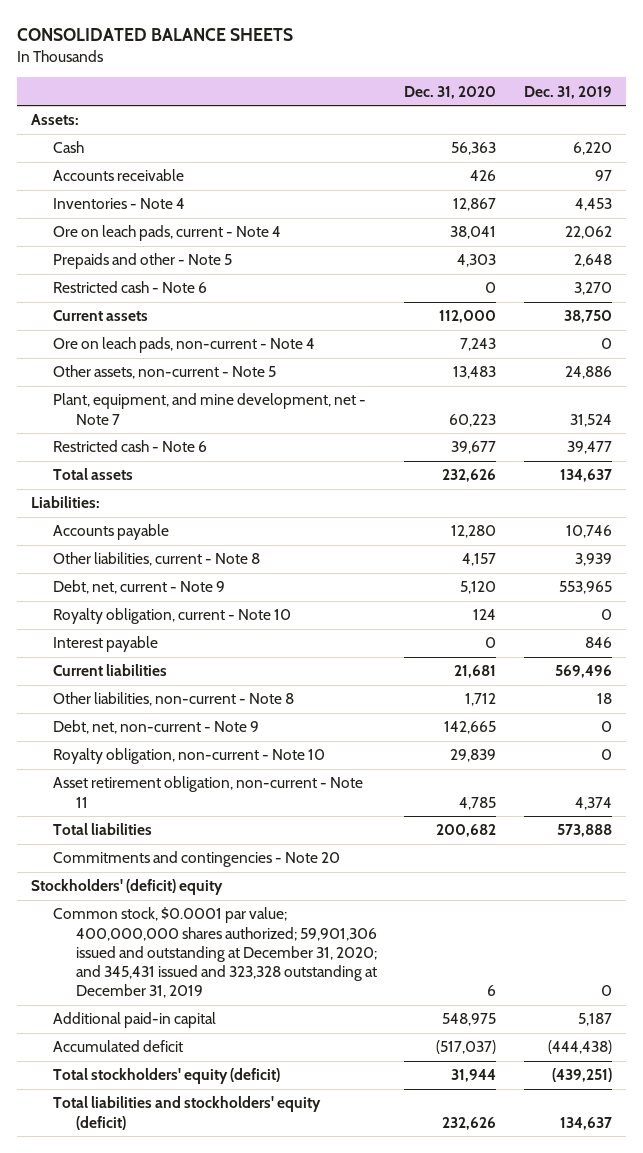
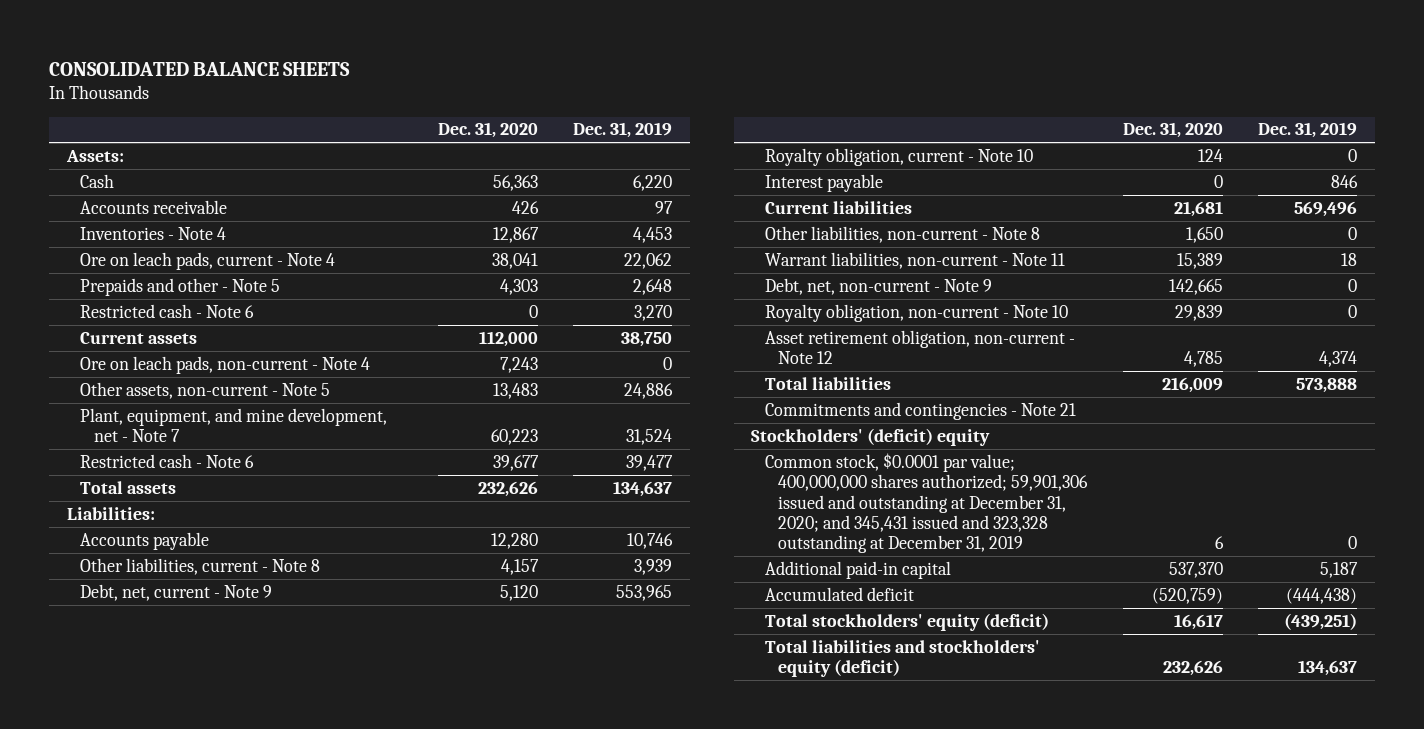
[465,693,497,707] 1,712 -> [1185,226,1223,243] 1,650
[596,693,612,705] 18 -> [1348,226,1358,240] 0
none -> [764,251,1065,269] Warrant liabilities, non-current - Note 11
[53,776,364,808] Asset retirement obligation, non-current - Note 11 -> [764,329,1075,365] Asset retirement obligation, non-current - Note 12
[436,824,497,838] 200,682 -> [1161,376,1223,393] 216,009
[53,851,341,868] Commitments and contingencies - Note 20 -> [764,401,1076,420] Commitments and contingencies - Note 21
[442,1013,497,1027] 548,975 -> [1168,561,1223,578] 537,370
[436,1040,497,1055] (517,037) -> [1151,587,1223,604] (520,759)
[451,1069,497,1083] 31,944 -> [1173,613,1223,630] 16,617

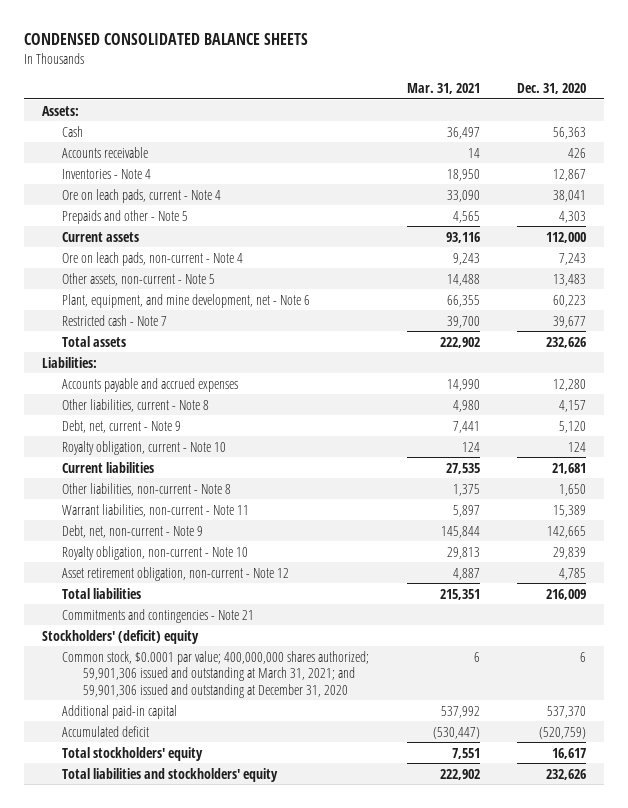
[48,61,350,76] CONSOLIDATED BALANCE SHEETS -> [23,32,308,45] CONDENSED CONSOLIDATED BALANCE SHEETS
[573,122,673,139] Dec. 31, 2019 -> none
none -> [406,82,480,94] Mar. 31, 2021
[80,303,255,318] Restricted cash - Note 6 -> none
[80,407,388,443] Plant, equipment, and mine development, net - Note 7 -> [62,293,311,308] Plant, equipment, and mine development, net - Note 6
[80,453,255,468] Restricted cash - Note 6 -> [62,314,168,326] Restricted cash - Note 7
[80,531,210,550] Accounts payable -> [62,377,239,392] Accounts payable and accrued expenses
[764,173,883,192] Interest payable -> none
[764,452,1089,554] Common stock, $0.0001 par value; 400,000,000 shares authorized; 59,901,306 issued and outstanding at December 31, 2020; and 345,431 issued and 323,328 outstanding at December 31, 2019 -> [62,650,370,698] Common stock, $0.0001 par value; 400,000,000 shares authorized; 59,901,306 issued and outstanding at March 31, 2021; and 59,901,306 issued and outstanding at December 31, 2020
[764,612,1049,631] Total stockholders' equity (deficit) -> [62,746,204,761] Total stockholders' equity
[764,639,1040,678] Total liabilities and stockholders' equity (deficit) -> [62,767,279,782] Total liabilities and stockholders' equity

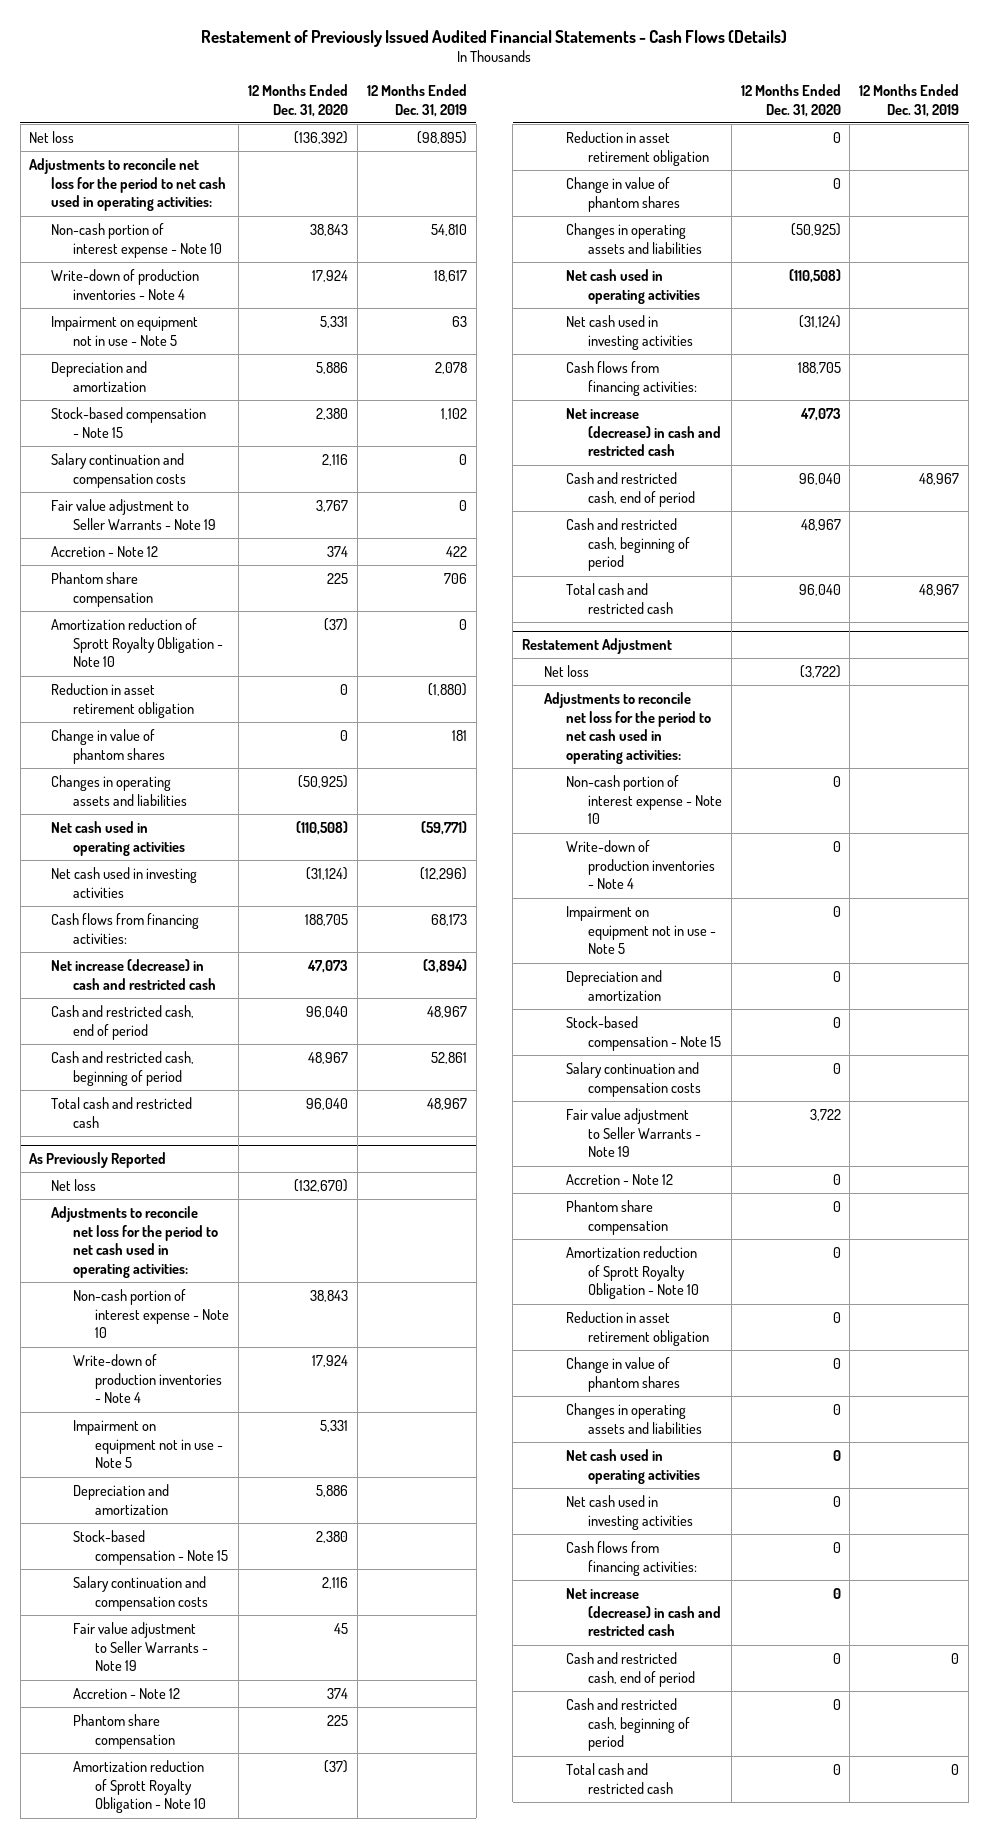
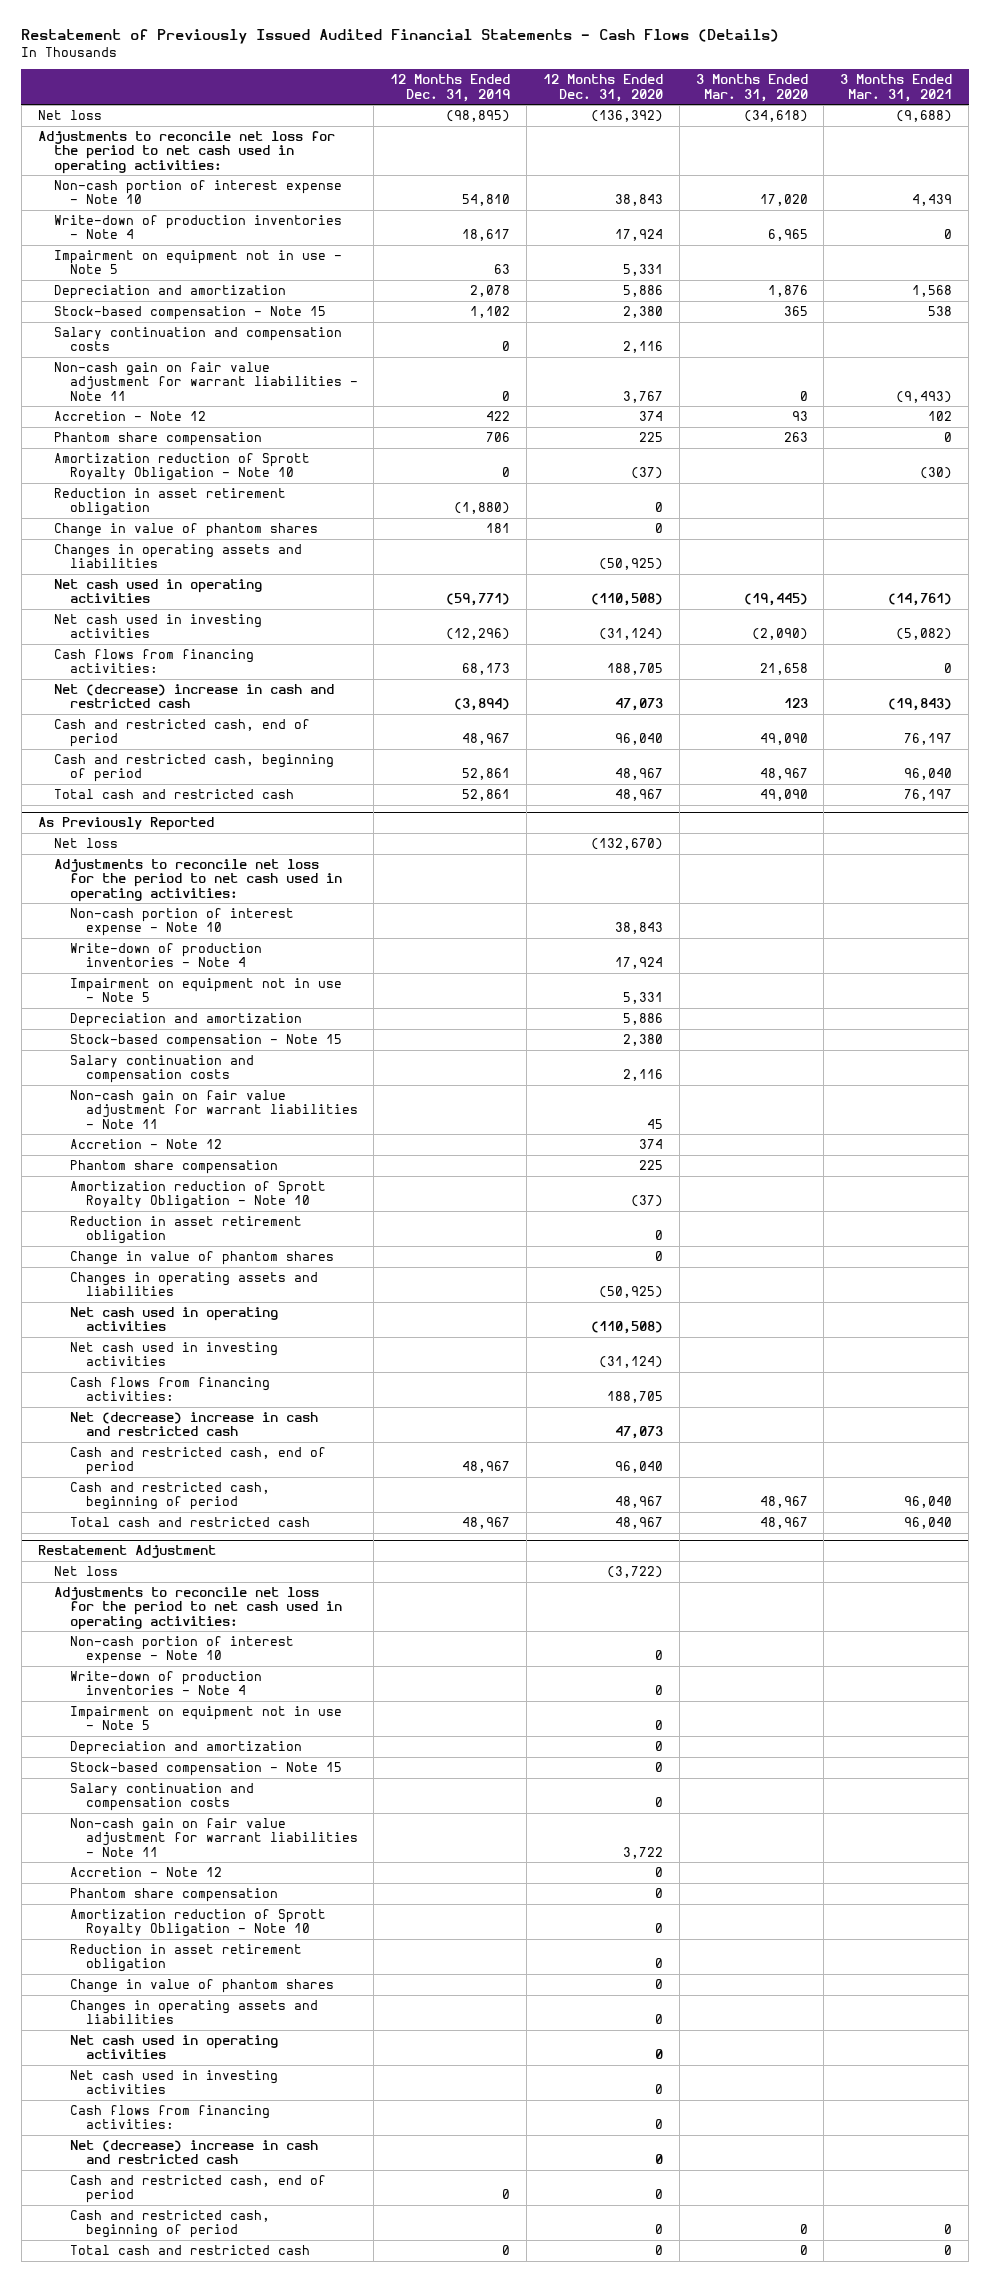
none -> [695,74,808,102] 3 Months Ended Mar. 31, 2020
none -> [840,74,953,102] 3 Months Ended Mar. 31, 2021
[51,498,217,530] Fair value adjustment to Seller Warrants - Note 19 -> [53,362,358,401] Non-cash gain on fair value adjustment for warrant liabilities - Note 11
[51,958,217,990] Net increase (decrease) in cash and restricted cash -> [53,684,334,709] Net (decrease) increase in cash and restricted cash
[305,1097,348,1110] 96,040 -> [614,789,663,802] 48,967
[426,1097,467,1110] 48,967 -> [462,789,511,802] 52,861
[73,1621,209,1672] Fair value adjustment to Seller Warrants - Note 19 -> [69,1090,358,1129] Non-cash gain on fair value adjustment for warrant liabilities - Note 11
[565,407,721,457] Net increase (decrease) in cash and restricted cash -> [69,1412,318,1437] Net (decrease) increase in cash and restricted cash
[798,583,841,596] 96,040 -> [614,1517,663,1530] 48,967
[565,1107,701,1158] Fair value adjustment to Seller Warrants - Note 19 -> [69,1818,358,1857] Non-cash gain on fair value adjustment for warrant liabilities - Note 11
[565,1587,721,1637] Net increase (decrease) in cash and restricted cash -> [69,2140,318,2165] Net (decrease) increase in cash and restricted cash

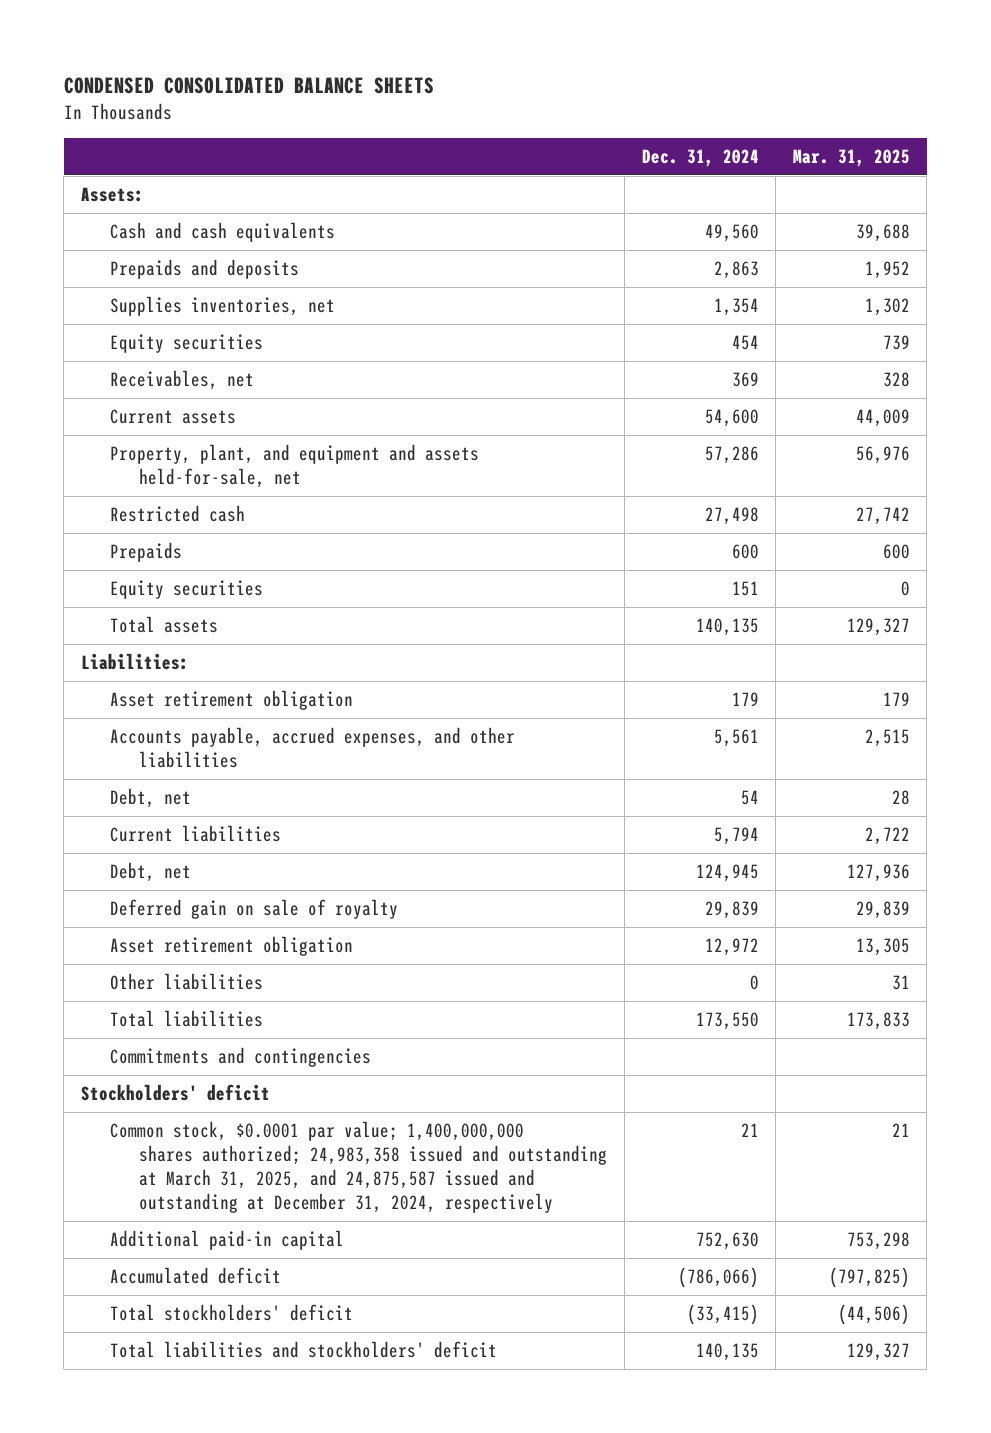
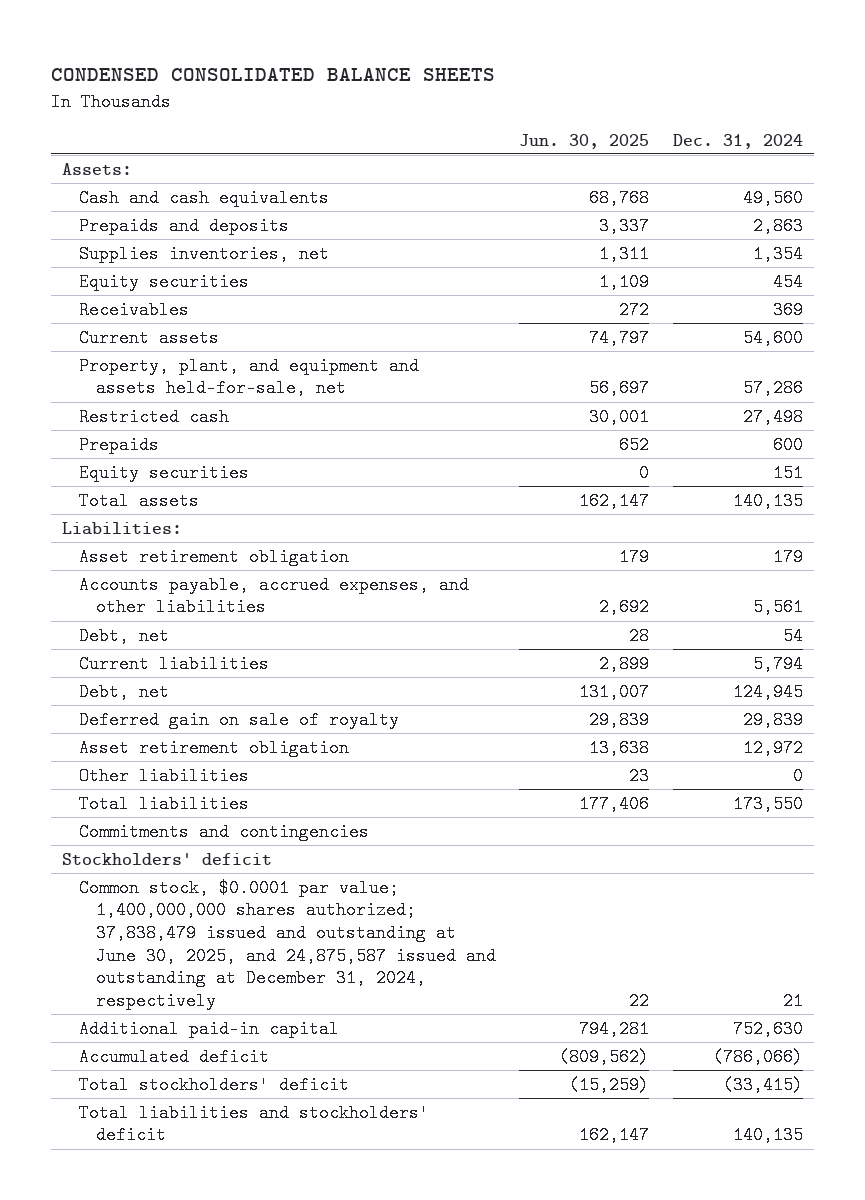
[792,149,910,168] Mar. 31, 2025 -> none
none -> [519,133,650,149] Jun. 30, 2025
[110,370,255,391] Receivables, net -> [79,300,190,319] Receivables
[110,1121,608,1214] Common stock, $0.0001 par value; 1,400,000,000 shares authorized; 24,983,358 issued and outstanding at March 31, 2025, and 24,875,587 issued and outstanding at December 31, 2024, respectively -> [79,878,497,1010] Common stock, $0.0001 par value; 1,400,000,000 shares authorized; 37,838,479 issued and outstanding at June 30, 2025, and 24,875,587 issued and outstanding at December 31, 2024, respectively

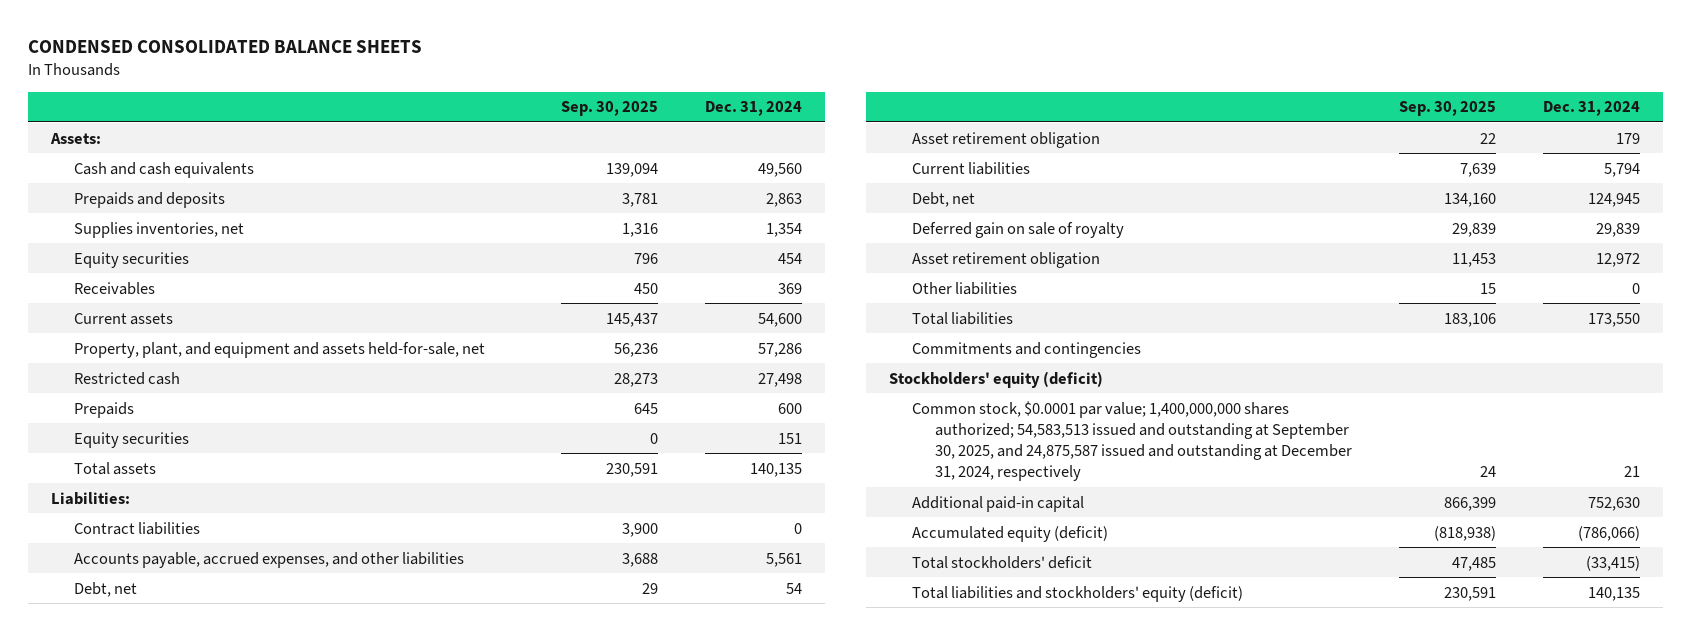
[519,133,650,149] Jun. 30, 2025 -> none
none -> [560,101,658,117] Sep. 30, 2025
none -> [73,521,200,535] Contract liabilities
[79,547,350,566] Asset retirement obligation -> [912,131,1101,148] Asset retirement obligation
[62,852,273,865] Stockholders' deficit -> [889,370,1104,388] Stockholders' equity (deficit)
[79,878,497,1010] Common stock, $0.0001 par value; 1,400,000,000 shares authorized; 37,838,479 issued and outstanding at June 30, 2025, and 24,875,587 issued and outstanding at December 31, 2024, respectively -> [912,400,1352,482] Common stock, $0.0001 par value; 1,400,000,000 shares authorized; 54,583,513 issued and outstanding at September 30, 2025, and 24,875,587 issued and outstanding at December 31, 2024, respectively
[79,1047,270,1066] Accumulated deficit -> [912,525,1109,542] Accumulated equity (deficit)
[79,1103,430,1145] Total liabilities and stockholders' deficit -> [912,585,1244,602] Total liabilities and stockholders' equity (deficit)

